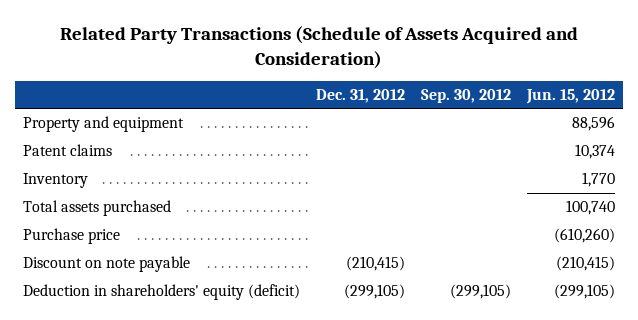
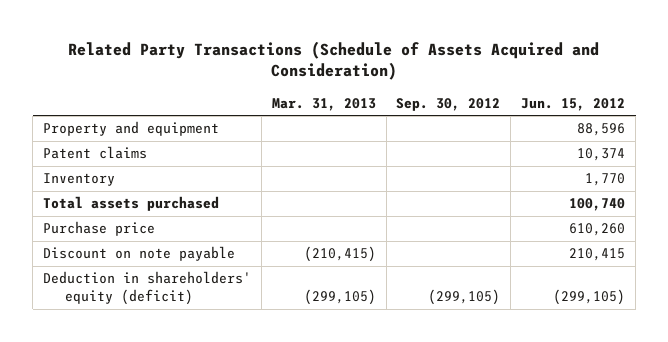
[316,89,406,104] Dec. 31, 2012 -> none
none -> [271,97,376,111] Mar. 31, 2013
[554,228,616,244] (610,260) -> [569,223,626,237] 610,260
[556,256,616,272] (210,415) -> [569,248,626,262] 210,415

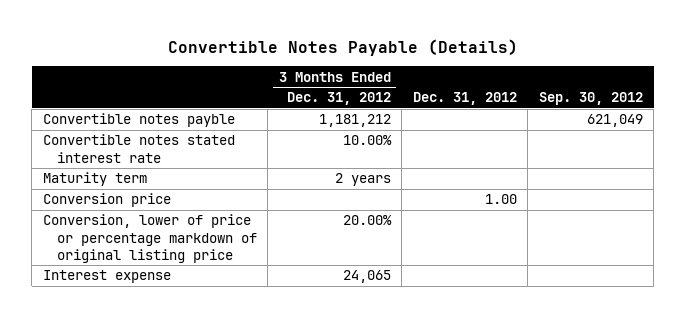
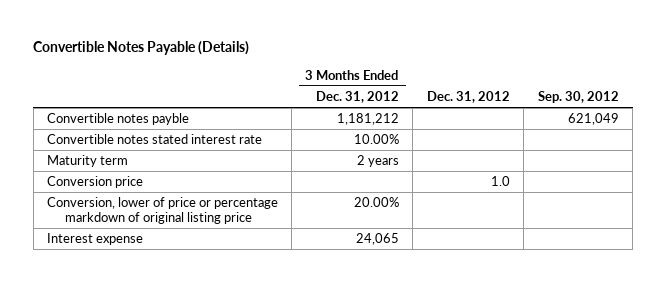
[484,194,517,205] 1.00 -> [490,176,510,187] 1.0

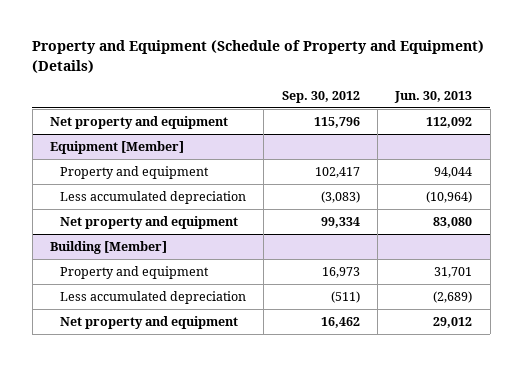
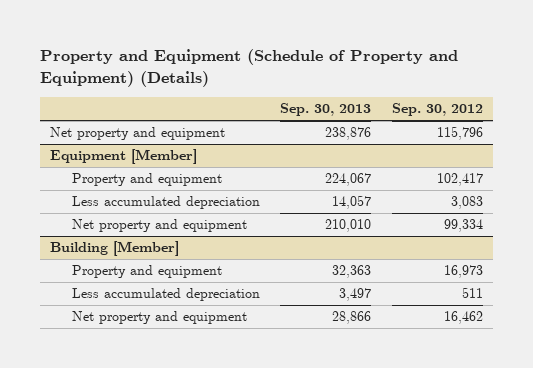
[394,90,473,103] Jun. 30, 2013 -> none
none -> [280,103,372,117] Sep. 30, 2013
[320,190,360,203] (3,083) -> [450,196,483,210] 3,083
[330,290,360,303] (511) -> [461,287,483,299] 511

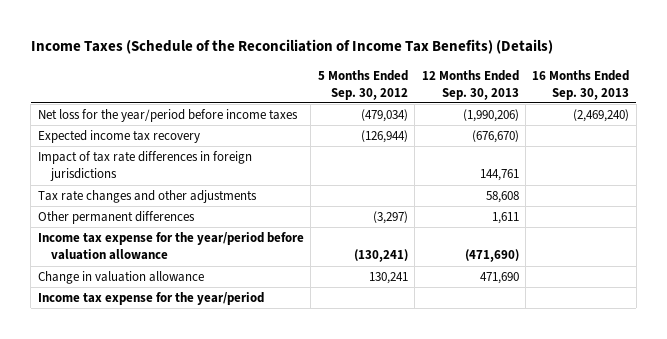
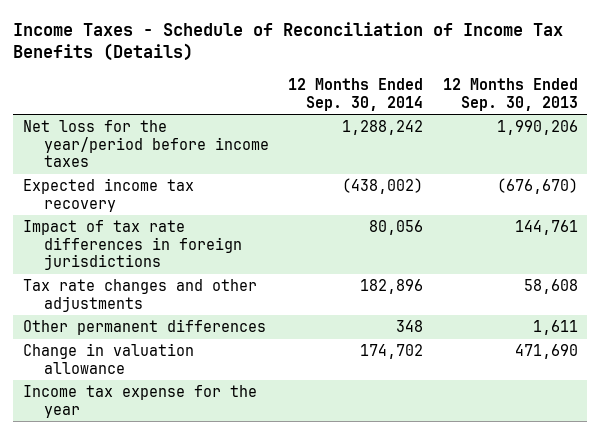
[30,39,553,55] Income Taxes (Schedule of the Reconciliation of Income Tax Benefits) (Details) -> [13,21,564,62] Income Taxes - Schedule of Reconciliation of Income Tax Benefits (Details)
[317,69,408,100] 5 Months Ended Sep. 30, 2012 -> none
[532,69,630,100] 16 Months Ended Sep. 30, 2013 -> none
none -> [288,78,424,111] 12 Months Ended Sep. 30, 2014
[462,109,519,123] (1,990,206) -> [496,120,578,136] 1,990,206
[37,232,304,261] Income tax expense for the year/period before valuation allowance -> none
[37,292,264,306] Income tax expense for the year/period -> [22,385,257,418] Income tax expense for the year

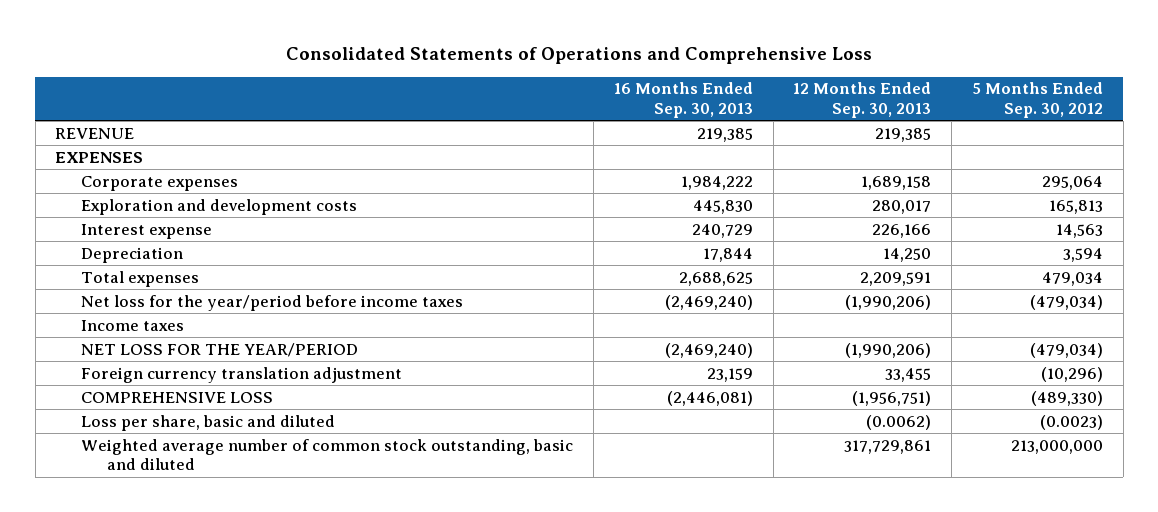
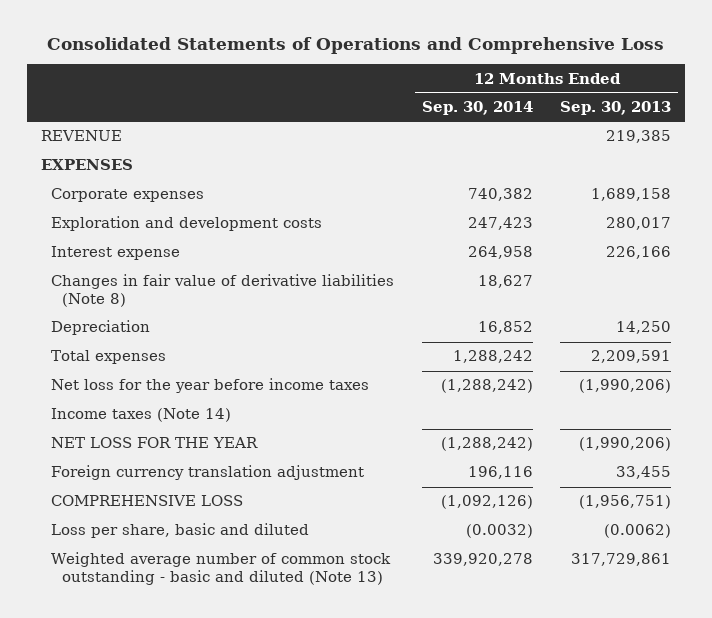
[613,82,753,118] 16 Months Ended Sep. 30, 2013 -> none
[971,82,1103,118] 5 Months Ended Sep. 30, 2012 -> none
none -> [421,101,533,116] Sep. 30, 2014
none -> [51,274,395,308] Changes in fair value of derivative liabilities (Note 8)
[81,294,464,311] Net loss for the year/period before income taxes -> [51,378,370,394] Net loss for the year before income taxes
[81,319,185,331] Income taxes -> [51,408,232,423] Income taxes (Note 14)
[81,342,359,357] NET LOSS FOR THE YEAR/PERIOD -> [51,437,259,449] NET LOSS FOR THE YEAR
[81,438,574,471] Weighted average number of common stock outstanding, basic and diluted -> [51,552,392,586] Weighted average number of common stock outstanding - basic and diluted (Note 13)

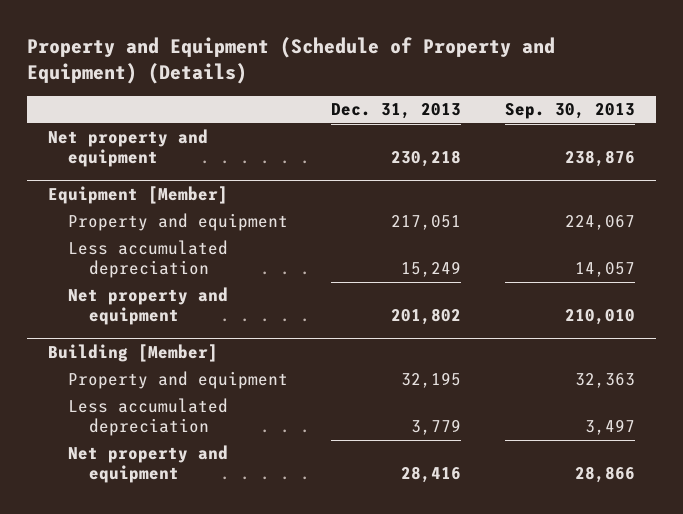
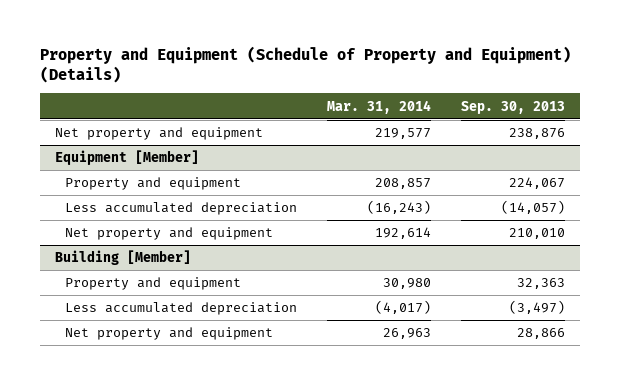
[331,103,462,120] Dec. 31, 2013 -> none
none -> [327,99,432,114] Mar. 31, 2014
[574,262,635,278] 14,057 -> [501,200,566,215] (14,057)
[584,419,635,436] 3,497 -> [509,300,566,315] (3,497)

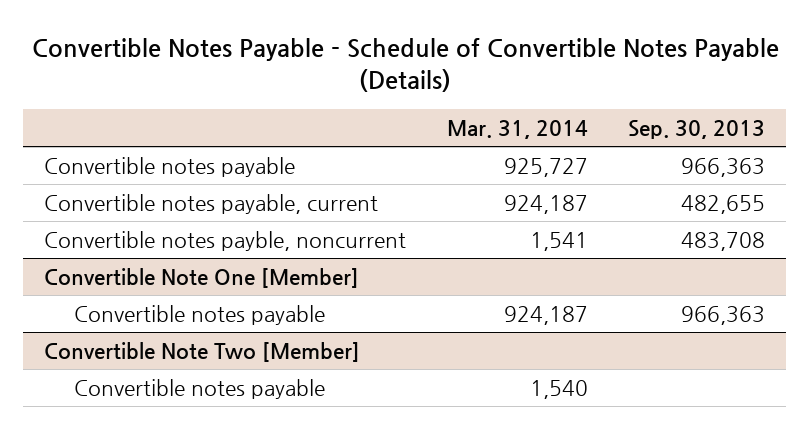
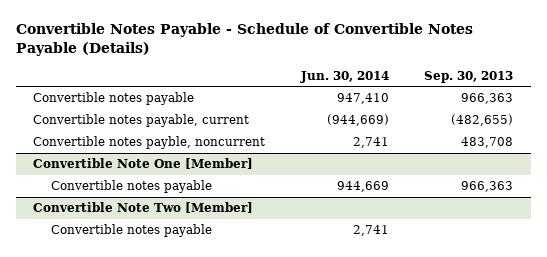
[446,120,588,140] Mar. 31, 2014 -> none
none -> [299,70,389,83] Jun. 30, 2014
[681,194,766,214] 482,655 -> [451,114,514,127] (482,655)

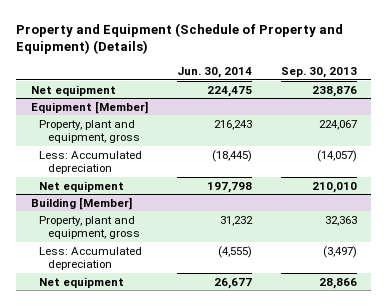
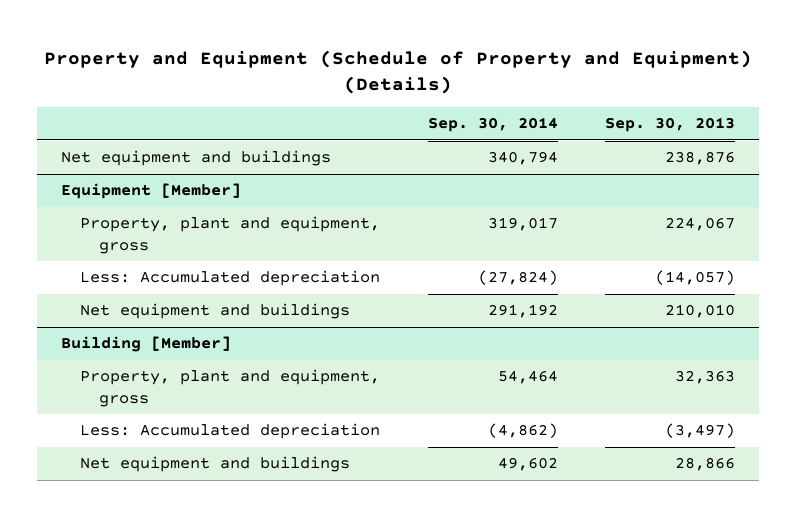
[176,67,252,79] Jun. 30, 2014 -> none
none -> [427,117,558,133] Sep. 30, 2014
[30,84,116,96] Net equipment -> [61,150,332,167] Net equipment and buildings
[39,180,125,192] Net equipment -> [80,303,351,320] Net equipment and buildings
[39,276,125,288] Net equipment -> [80,456,351,473] Net equipment and buildings

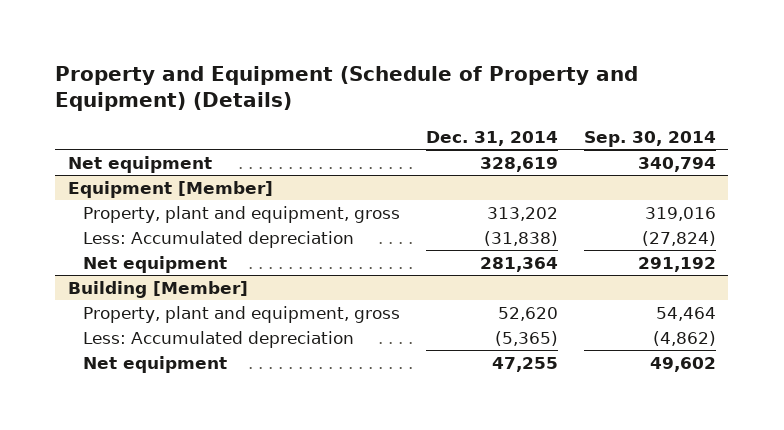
[605,117,736,133] Sep. 30, 2013 -> none
none -> [425,130,558,146] Dec. 31, 2014
[61,150,332,167] Net equipment and buildings -> [67,155,212,173] Net equipment
[487,217,558,232] 319,017 -> [644,206,716,221] 319,016
[80,303,351,320] Net equipment and buildings -> [83,255,228,273] Net equipment
[80,456,351,473] Net equipment and buildings -> [83,355,228,373] Net equipment

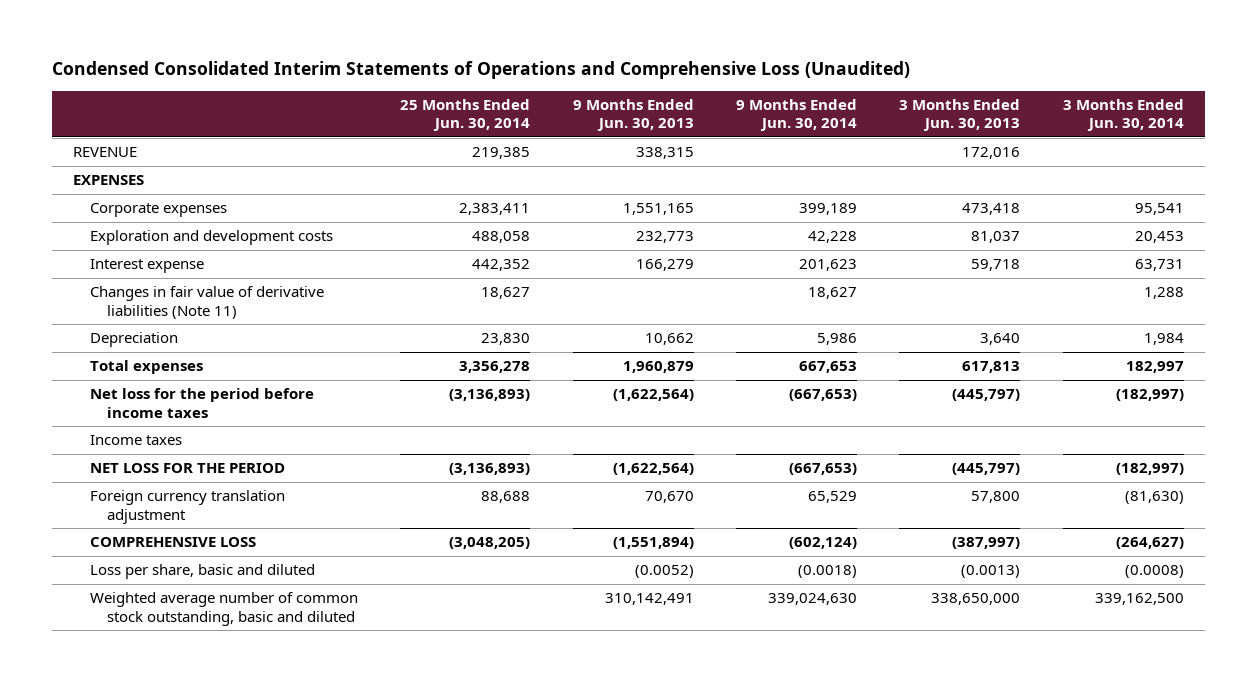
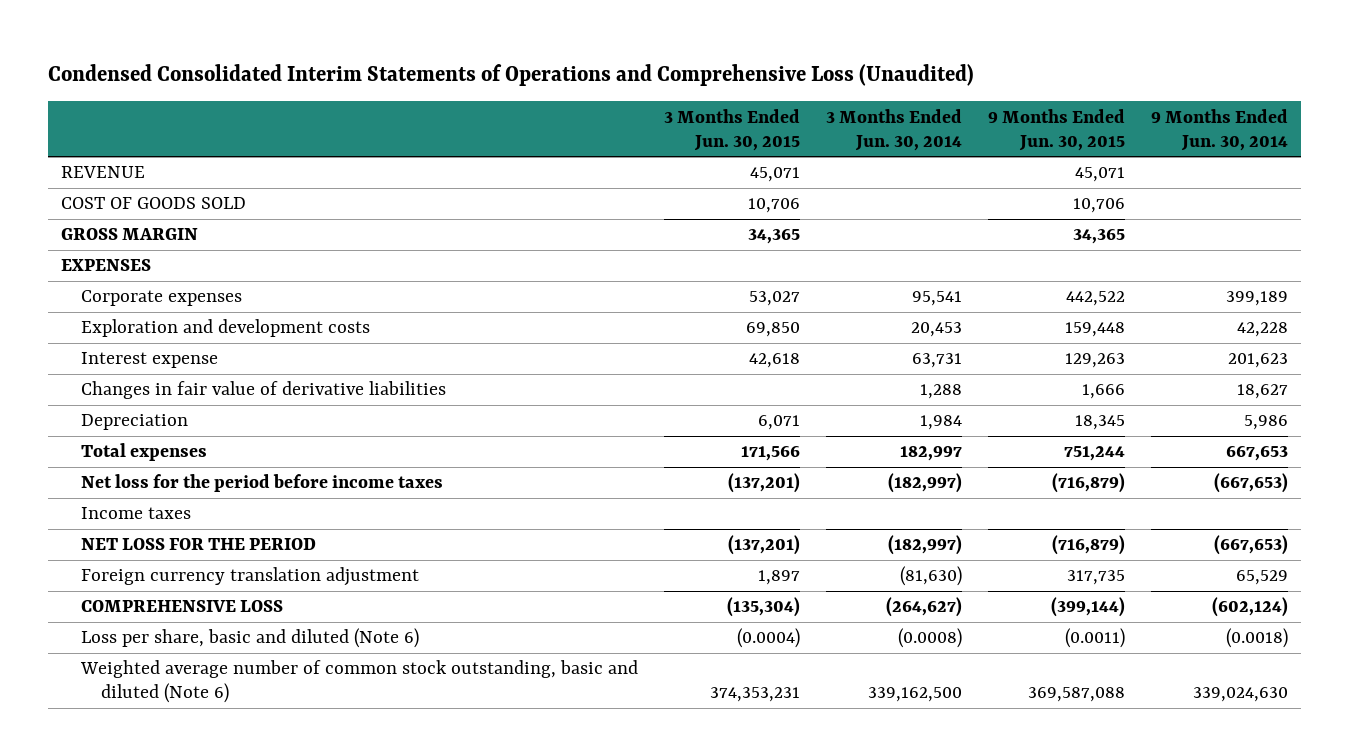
[400,98,531,132] 25 Months Ended Jun. 30, 2014 -> none
[572,98,694,132] 9 Months Ended Jun. 30, 2013 -> none
[899,98,1021,132] 3 Months Ended Jun. 30, 2013 -> none
none -> [664,108,801,151] 3 Months Ended Jun. 30, 2015
none -> [988,108,1126,151] 9 Months Ended Jun. 30, 2015
none -> [61,197,247,210] COST OF GOODS SOLD
none -> [61,228,199,241] GROSS MARGIN
[89,286,324,319] Changes in fair value of derivative liabilities (Note 11) -> [81,381,447,400] Changes in fair value of derivative liabilities
[89,564,315,580] Loss per share, basic and diluted -> [81,628,420,649] Loss per share, basic and diluted (Note 6)
[89,592,358,626] Weighted average number of common stock outstanding, basic and diluted -> [80,660,639,704] Weighted average number of common stock outstanding, basic and diluted (Note 6)

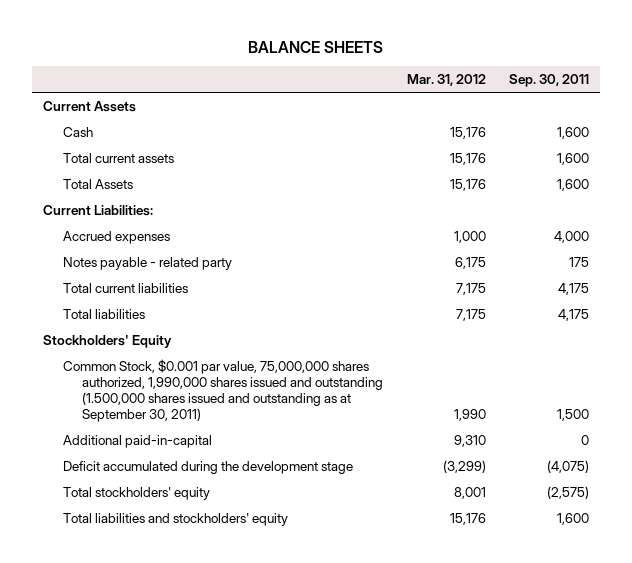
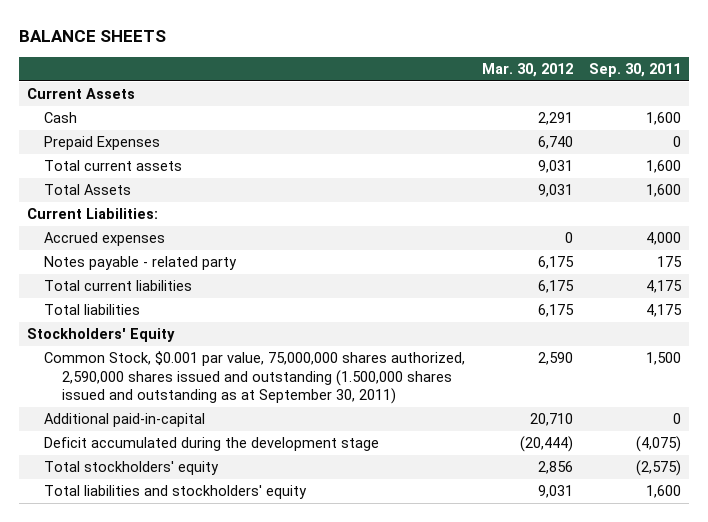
[406,74,486,87] Mar. 31, 2012 -> none
none -> [481,63,573,78] Mar. 30, 2012
none -> [44,136,161,151] Prepaid Expenses
[62,359,384,422] Common Stock, $0.001 par value, 75,000,000 shares authorized, 1,990,000 shares issued and outstanding (1.500,000 shares issued and outstanding as at September 30, 2011) -> [44,351,466,404] Common Stock, $0.001 par value, 75,000,000 shares authorized, 2,590,000 shares issued and outstanding (1.500,000 shares issued and outstanding as at September 30, 2011)

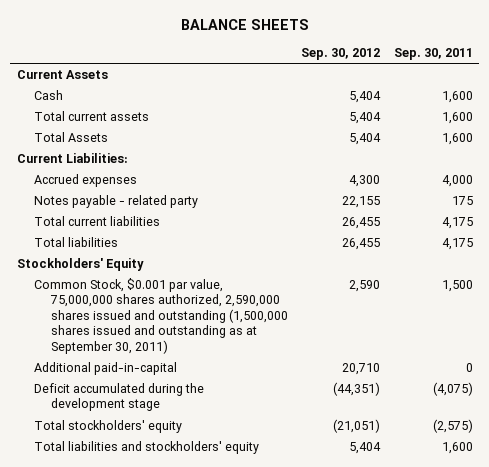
[481,63,573,78] Mar. 30, 2012 -> none
none -> [301,48,381,61] Sep. 30, 2012
[44,136,161,151] Prepaid Expenses -> none
[44,351,466,404] Common Stock, $0.001 par value, 75,000,000 shares authorized, 2,590,000 shares issued and outstanding (1.500,000 shares issued and outstanding as at September 30, 2011) -> [34,277,289,354] Common Stock, $0.001 par value, 75,000,000 shares authorized, 2,590,000 shares issued and outstanding (1,500,000 shares issued and outstanding as at September 30, 2011)

